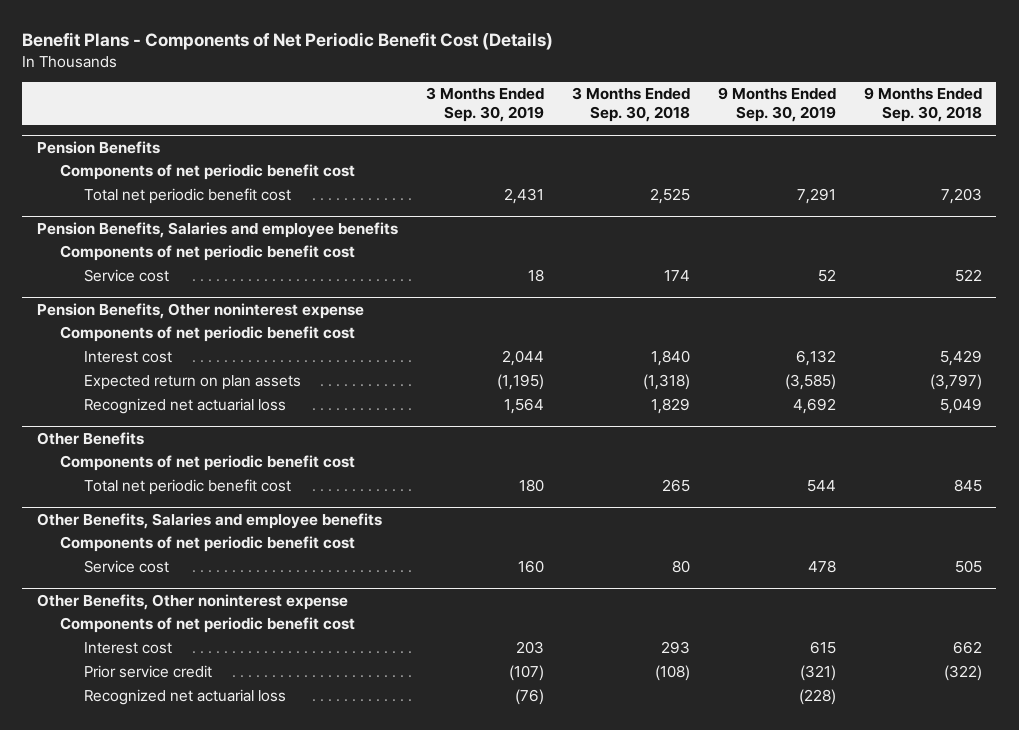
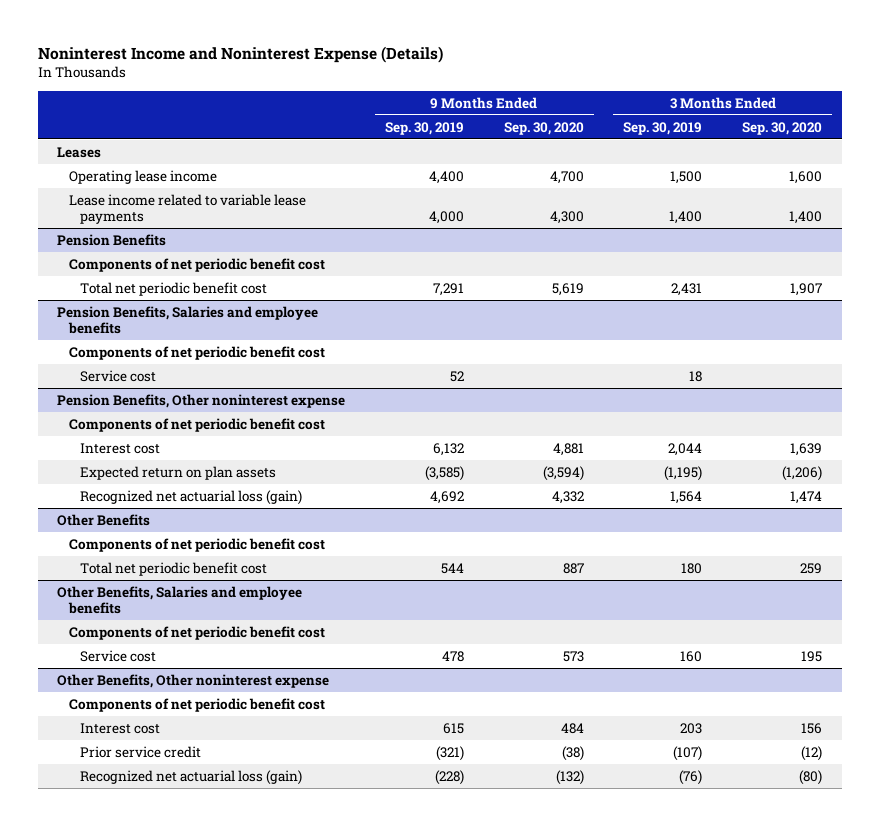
[22,32,554,51] Benefit Plans - Components of Net Periodic Benefit Cost (Details) -> [37,45,443,63] Noninterest Income and Noninterest Expense (Details)
[571,87,690,123] 3 Months Ended Sep. 30, 2018 -> none
[864,87,983,123] 9 Months Ended Sep. 30, 2018 -> none
none -> [503,121,584,135] Sep. 30, 2020
none -> [742,121,823,135] Sep. 30, 2020
none -> [57,146,102,158] Leases
none -> [68,169,217,184] Operating lease income
none -> [68,193,306,224] Lease income related to variable lease payments
[84,398,287,415] Recognized net actuarial loss -> [80,489,303,505] Recognized net actuarial loss (gain)
[84,689,287,706] Recognized net actuarial loss -> [80,769,303,785] Recognized net actuarial loss (gain)

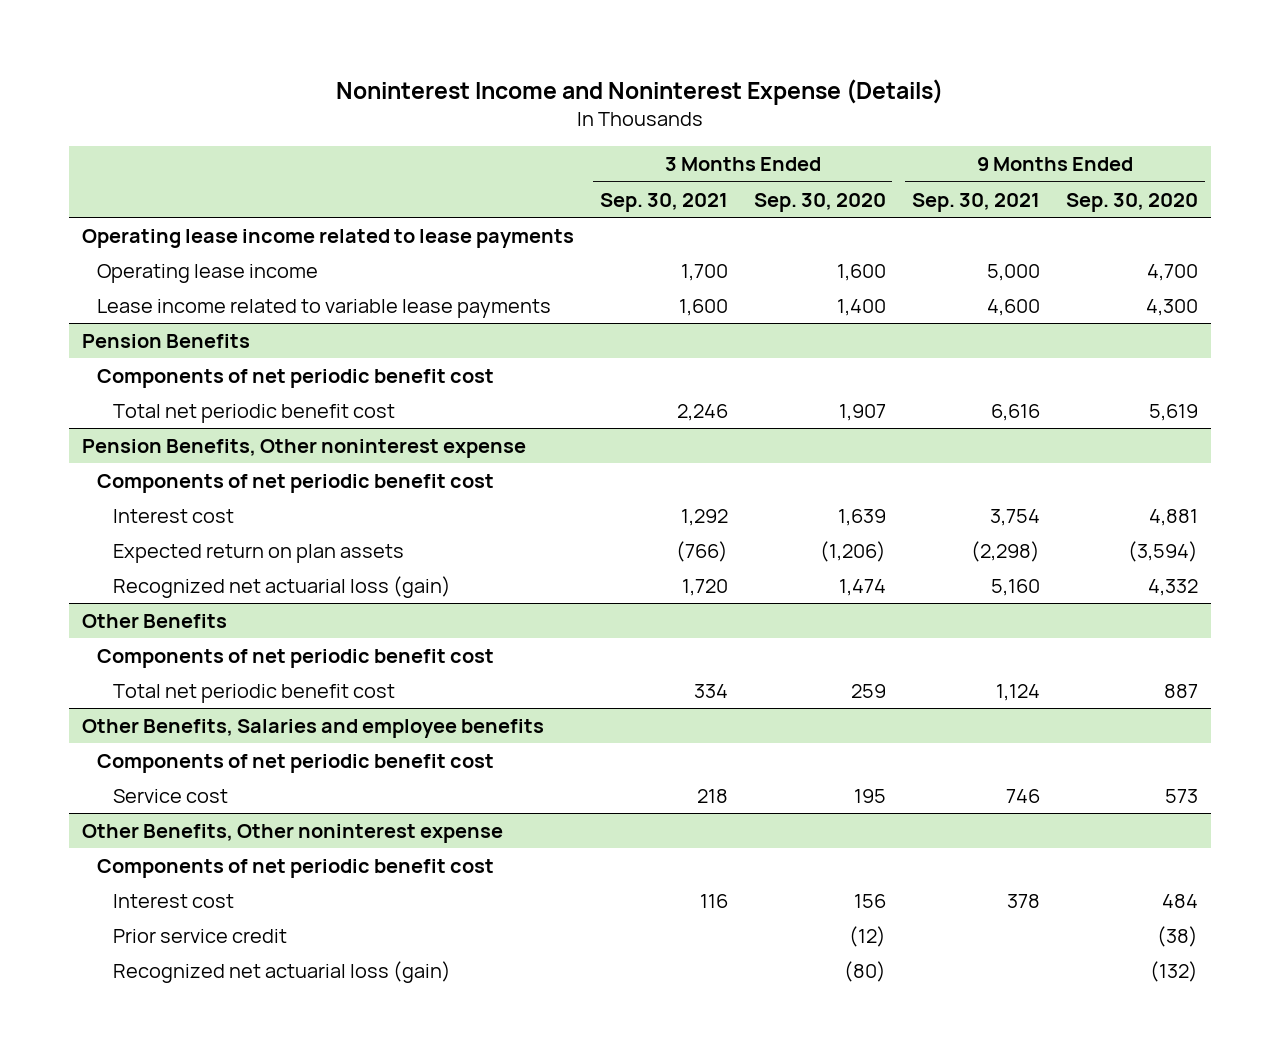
[385,121,465,135] Sep. 30, 2019 -> none
[623,121,703,135] Sep. 30, 2019 -> none
none -> [599,192,728,212] Sep. 30, 2021
none -> [912,192,1041,212] Sep. 30, 2021
[57,146,102,158] Leases -> [81,228,574,248] Operating lease income related to lease payments
[57,305,319,334] Pension Benefits, Salaries and employee benefits -> none
[68,345,325,360] Components of net periodic benefit cost -> none
[80,369,157,382] Service cost -> none

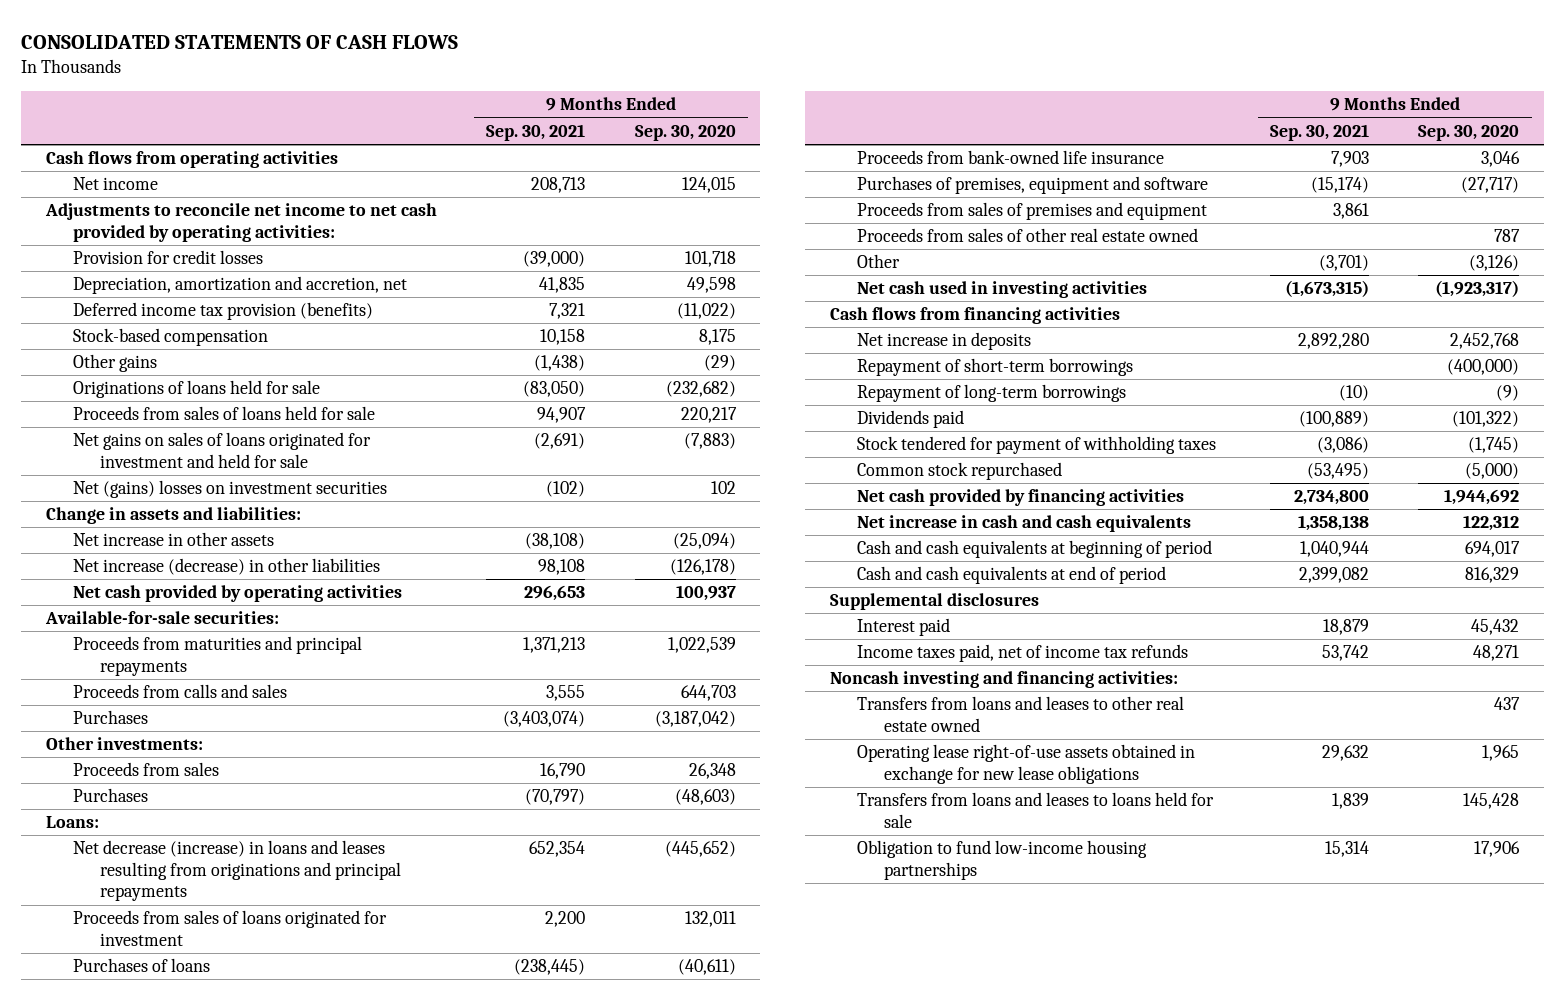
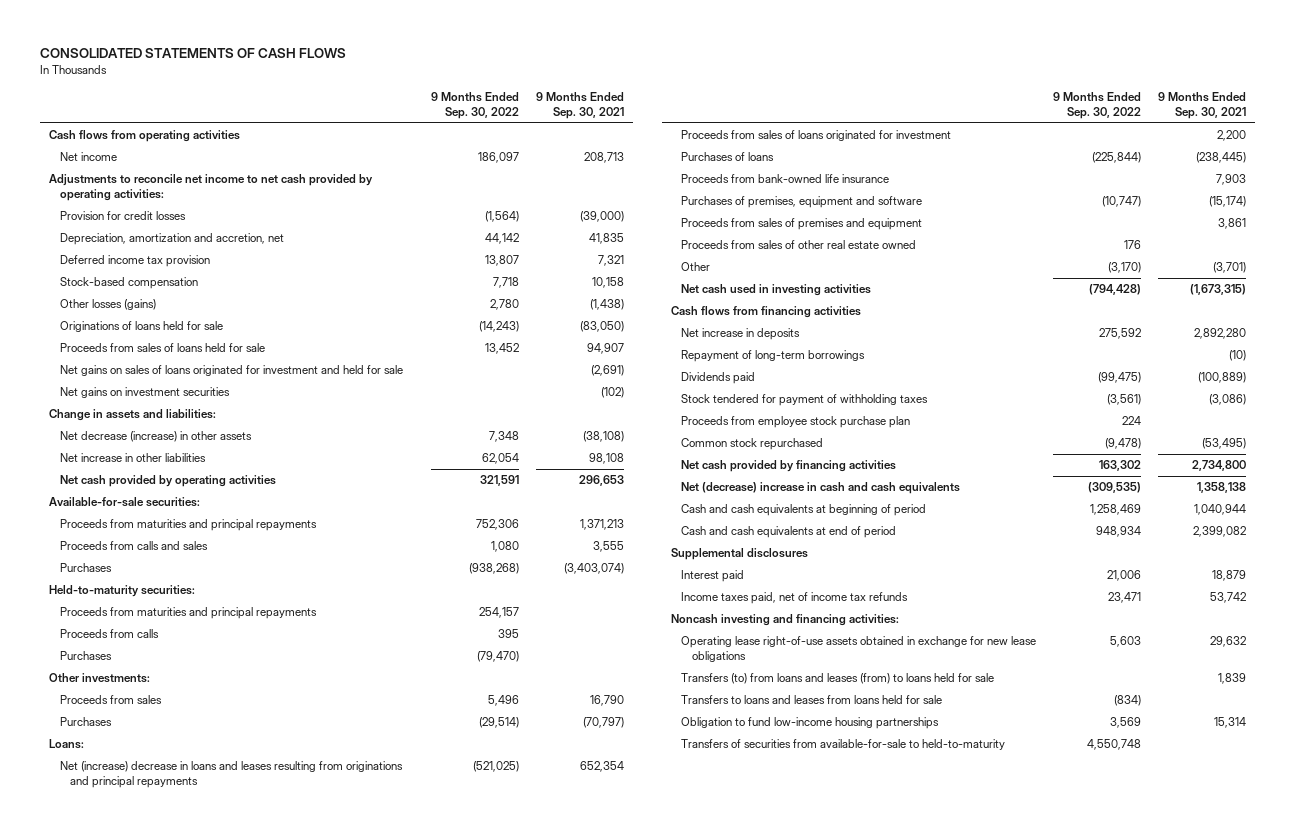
[634,124,736,141] Sep. 30, 2020 -> none
none -> [431,92,520,120] 9 Months Ended Sep. 30, 2022
[73,302,374,321] Deferred income tax provision (benefits) -> [59,255,210,268] Deferred income tax provision
[73,354,158,373] Other gains -> [59,299,156,311] Other losses (gains)
[73,480,388,499] Net (gains) losses on investment securities -> [59,387,230,399] Net gains on investment securities
[73,532,275,547] Net increase in other assets -> [59,431,252,443] Net decrease (increase) in other assets
[73,558,381,576] Net increase (decrease) in other liabilities -> [59,453,206,463] Net increase in other liabilities
none -> [48,585,195,598] Held-to-maturity securities:
none -> [59,607,317,620] Proceeds from maturities and principal repayments
none -> [59,629,159,639] Proceeds from calls
none -> [59,651,112,661] Purchases
[73,840,402,902] Net decrease (increase) in loans and leases resulting from originations and principal repayments -> [59,761,403,789] Net (increase) decrease in loans and leases resulting from originations and principal repayments
[856,358,1133,377] Repayment of short-term borrowings -> none
none -> [681,416,911,429] Proceeds from employee stock purchase plan
[856,515,1191,533] Net increase in cash and cash equivalents -> [681,482,961,495] Net (decrease) increase in cash and cash equivalents
[856,696,1184,732] Transfers from loans and leases to other real estate owned -> none
[856,792,1214,828] Transfers from loans and leases to loans held for sale -> [681,673,995,685] Transfers (to) from loans and leases (from) to loans held for sale
none -> [681,695,943,705] Transfers to loans and leases from loans held for sale
none -> [681,739,1006,751] Transfers of securities from available-for-sale to held-to-maturity

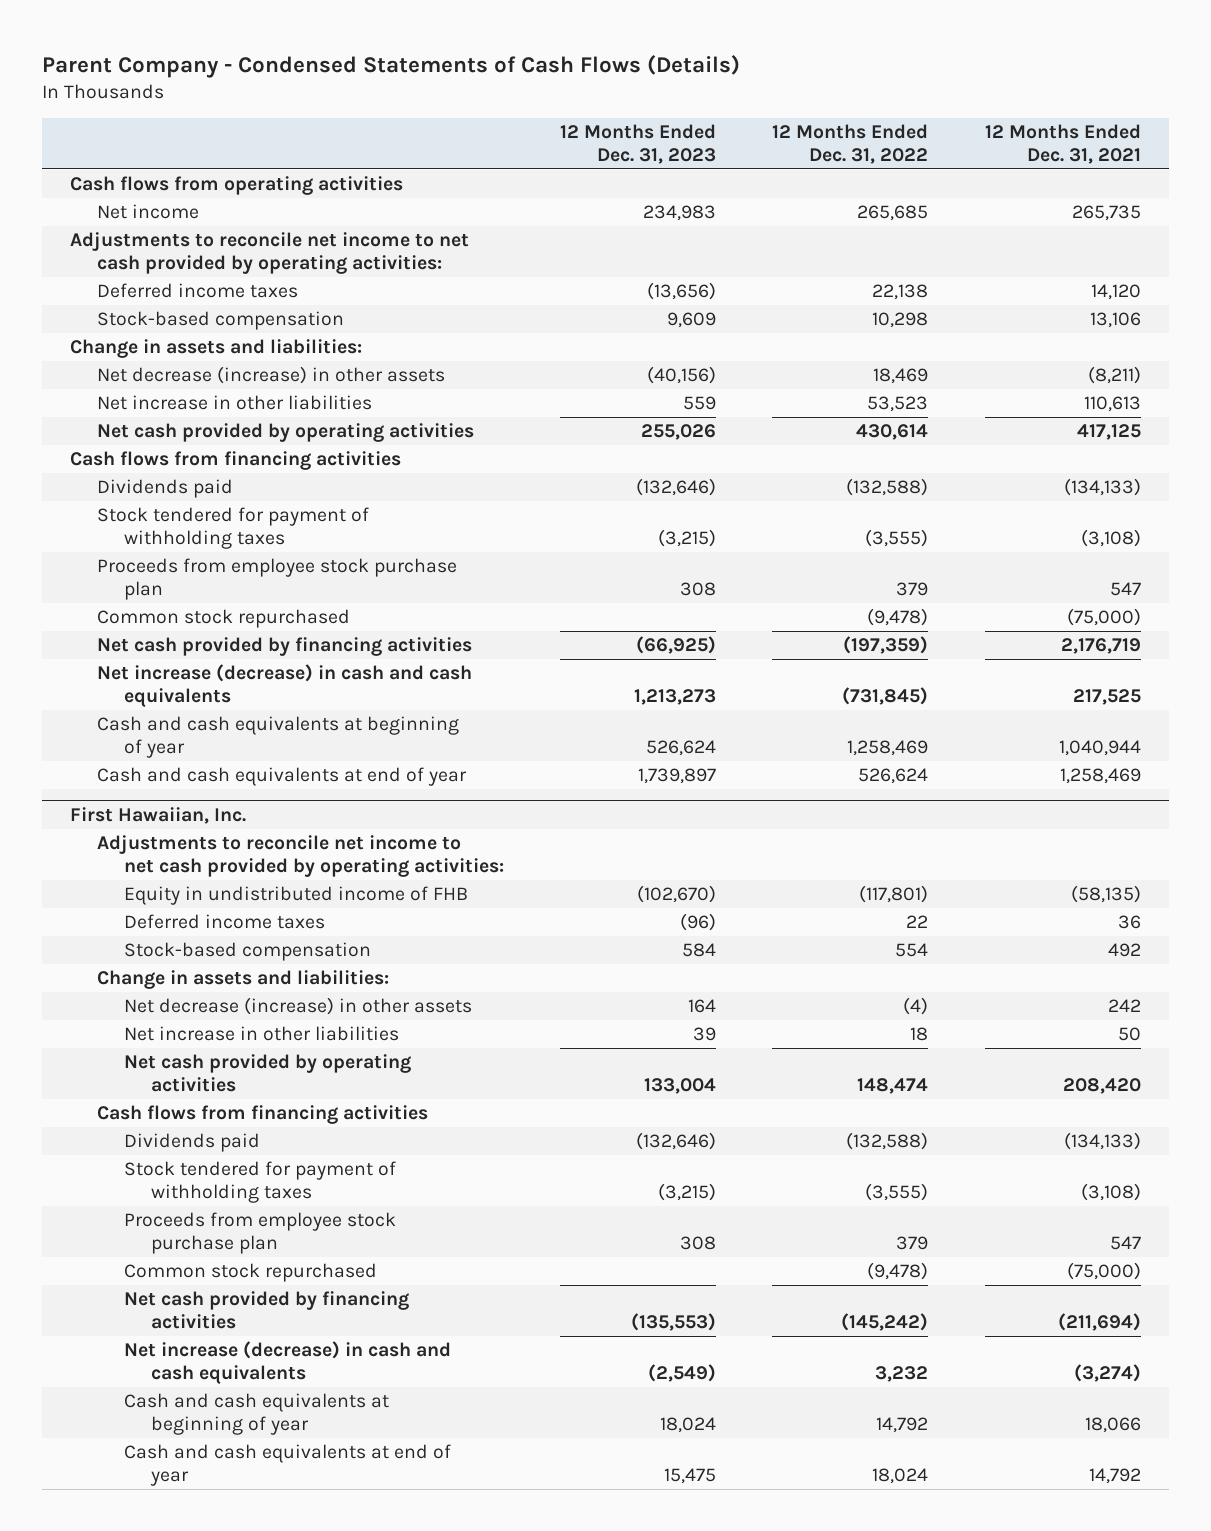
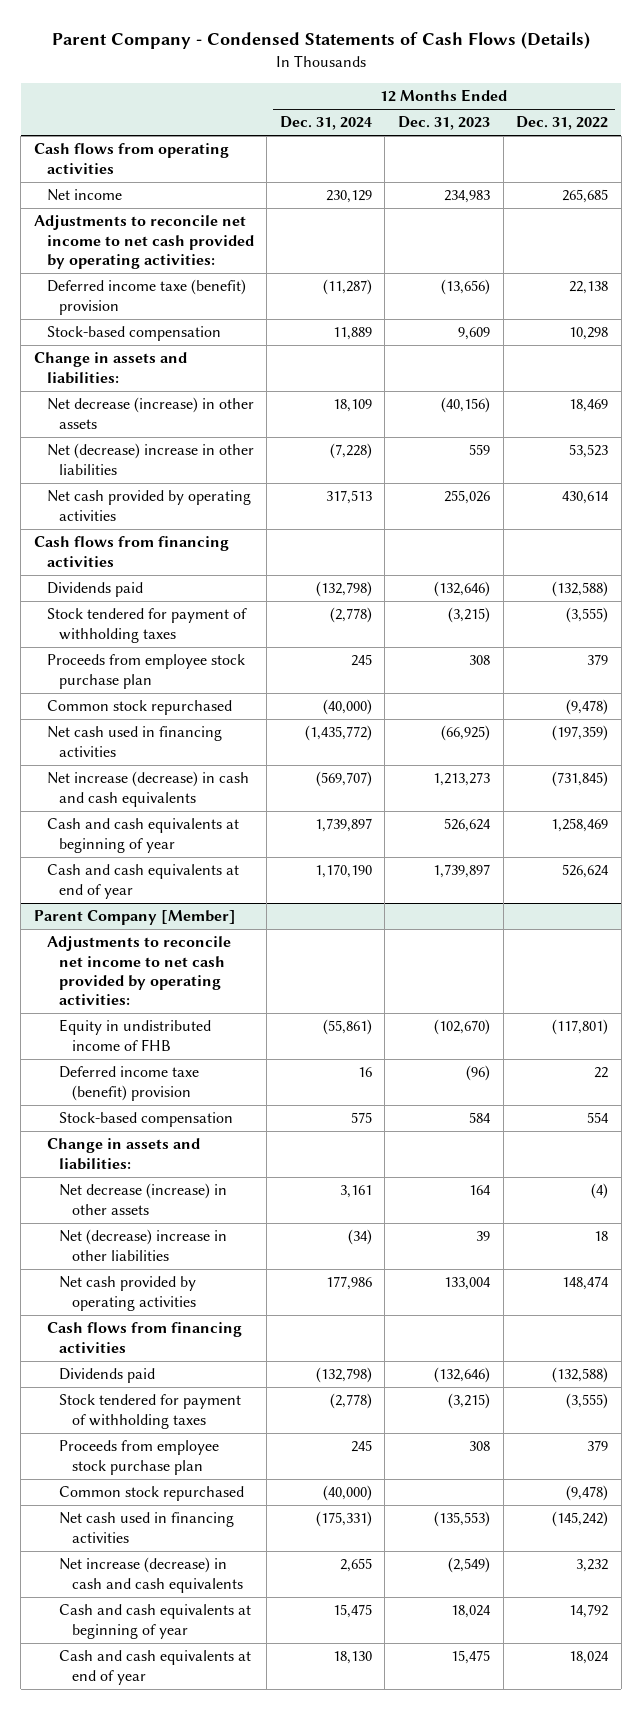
[984,123,1141,164] 12 Months Ended Dec. 31, 2021 -> none
none -> [279,116,372,131] Dec. 31, 2024
[96,283,298,299] Deferred income taxes -> [46,279,246,315] Deferred income taxe (benefit) provision
[96,395,372,411] Net increase in other liabilities -> [46,443,254,475] Net (decrease) increase in other liabilities
[96,637,472,657] Net cash provided by financing activities -> [46,726,222,757] Net cash used in financing activities
[69,806,246,824] First Hawaiian, Inc. -> [33,910,236,926] Parent Company [Member]
[123,914,325,930] Deferred income taxes -> [59,1066,200,1101] Deferred income taxe (benefit) provision
[123,1026,399,1042] Net increase in other liabilities -> [59,1229,228,1261] Net (decrease) increase in other liabilities
[123,1291,409,1330] Net cash provided by financing activities -> [59,1512,235,1543] Net cash used in financing activities

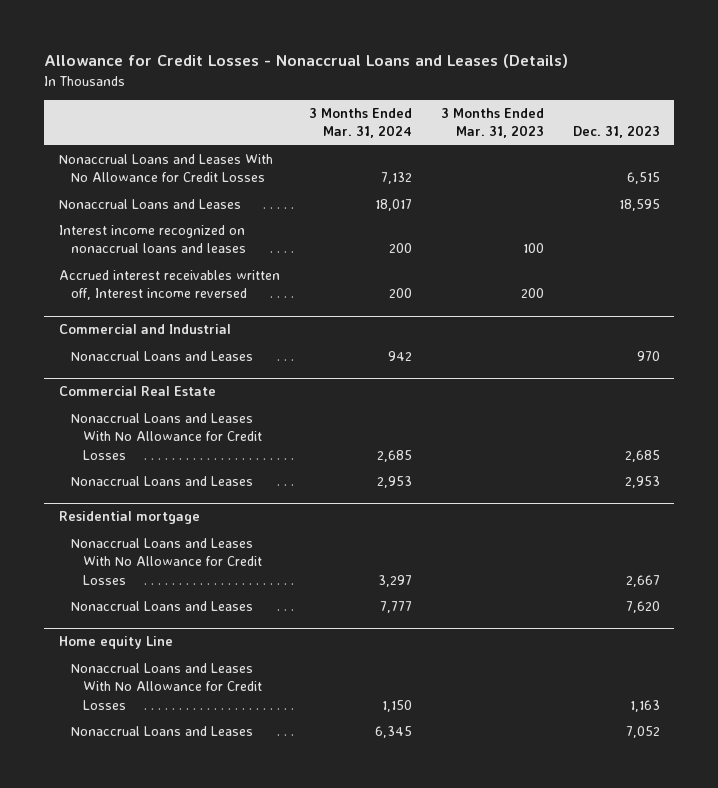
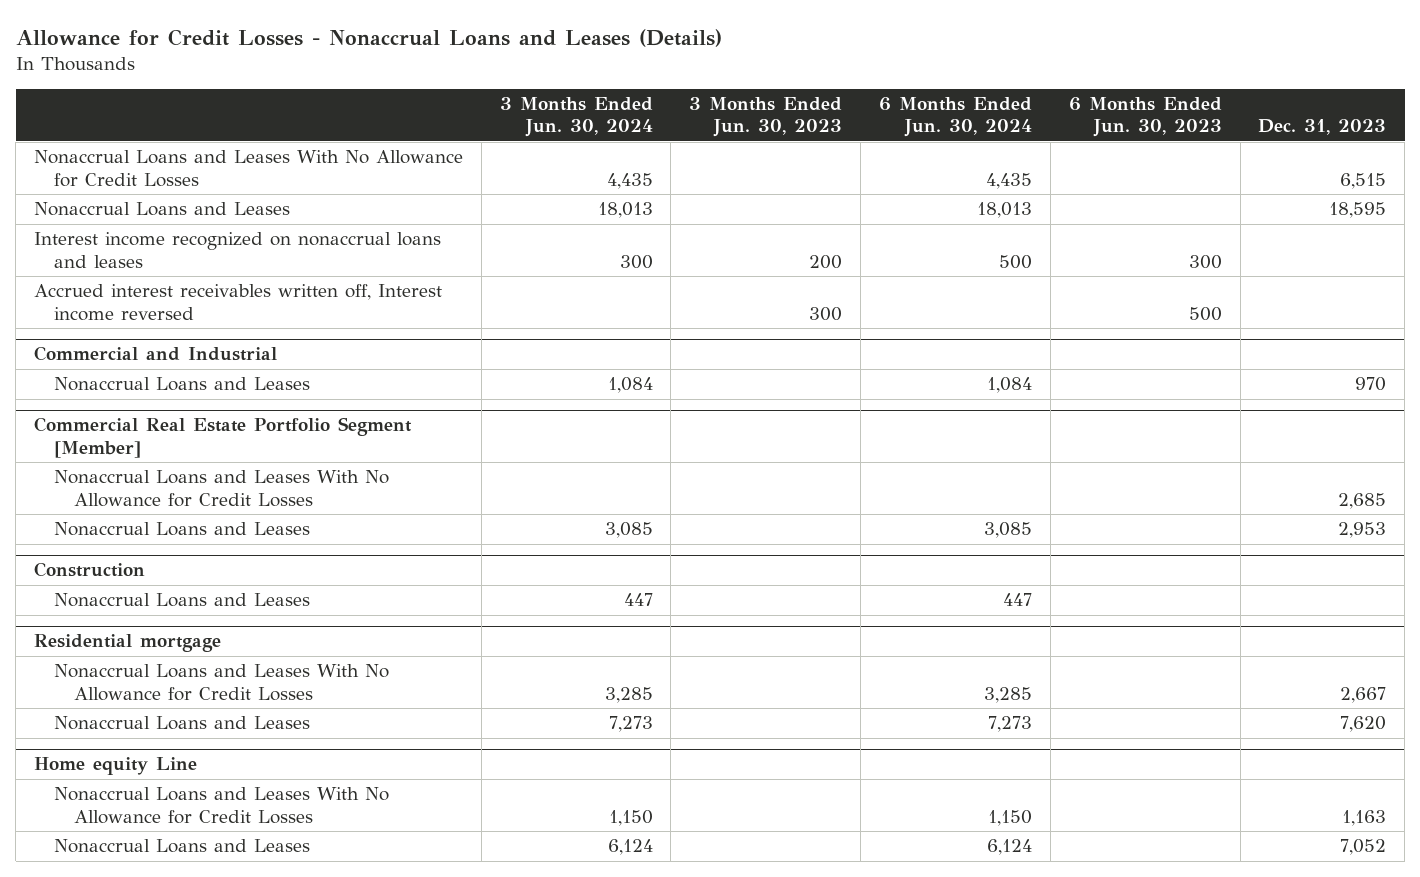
[308,107,412,139] 3 Months Ended Mar. 31, 2024 -> none
[440,107,544,139] 3 Months Ended Mar. 31, 2023 -> none
none -> [499,97,653,138] 3 Months Ended Jun. 30, 2024
none -> [689,97,843,138] 3 Months Ended Jun. 30, 2023
none -> [879,97,1033,138] 6 Months Ended Jun. 30, 2024
none -> [1068,97,1222,138] 6 Months Ended Jun. 30, 2023
[58,386,216,397] Commercial Real Estate -> [33,417,412,458] Commercial Real Estate Portfolio Segment [Member]
none -> [33,562,145,578] Construction
none -> [53,593,310,608] Nonaccrual Loans and Leases

